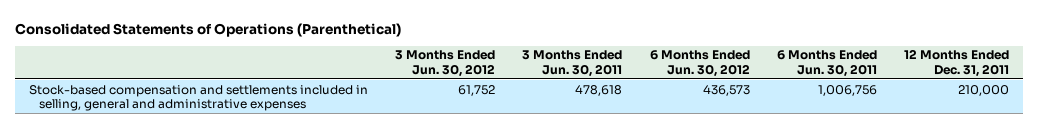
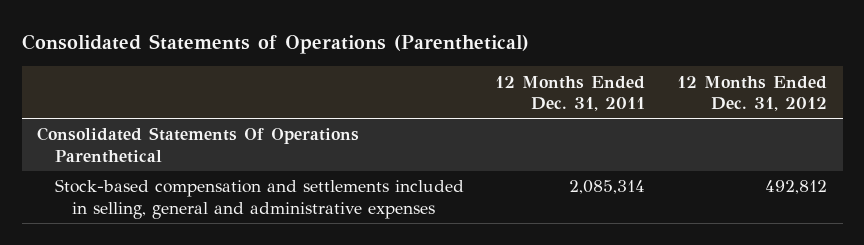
[395,50,496,77] 3 Months Ended Jun. 30, 2012 -> none
[522,50,623,77] 3 Months Ended Jun. 30, 2011 -> none
[649,50,750,77] 6 Months Ended Jun. 30, 2012 -> none
[776,50,877,77] 6 Months Ended Jun. 30, 2011 -> none
none -> [677,75,828,111] 12 Months Ended Dec. 31, 2012
none -> [37,127,360,163] Consolidated Statements Of Operations Parenthetical
[958,84,1010,96] 210,000 -> [569,180,646,195] 2,085,314

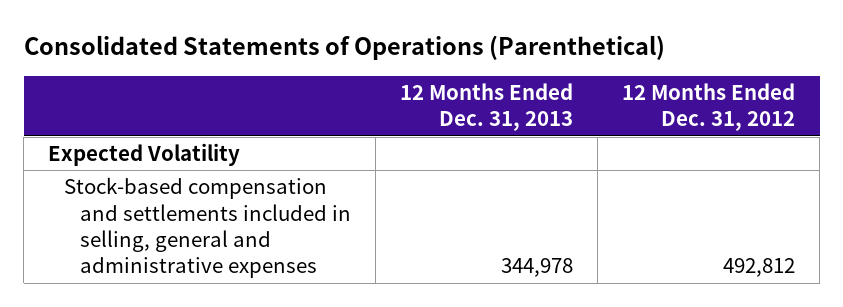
[495,75,646,111] 12 Months Ended Dec. 31, 2011 -> none
none -> [399,82,573,132] 12 Months Ended Dec. 31, 2013
[37,127,360,163] Consolidated Statements Of Operations Parenthetical -> [48,143,241,167] Expected Volatility

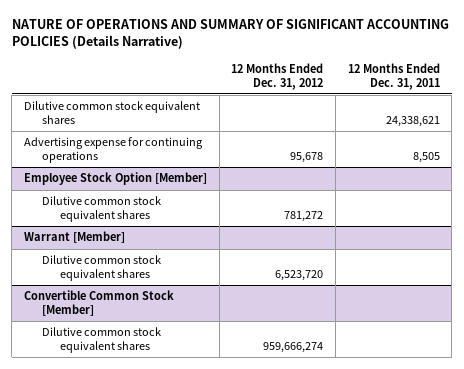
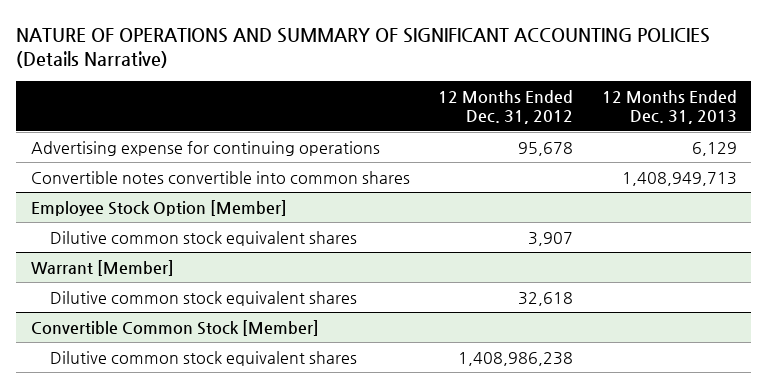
[347,62,440,90] 12 Months Ended Dec. 31, 2011 -> none
none -> [602,89,738,124] 12 Months Ended Dec. 31, 2013
[24,101,201,125] Dilutive common stock equivalent shares -> none
none -> [30,170,410,184] Convertible notes convertible into common shares
[284,211,324,223] 781,272 -> [528,231,574,246] 3,907
[275,270,324,282] 6,523,720 -> [518,291,574,306] 32,618
[263,342,324,354] 959,666,274 -> [458,351,574,366] 1,408,986,238

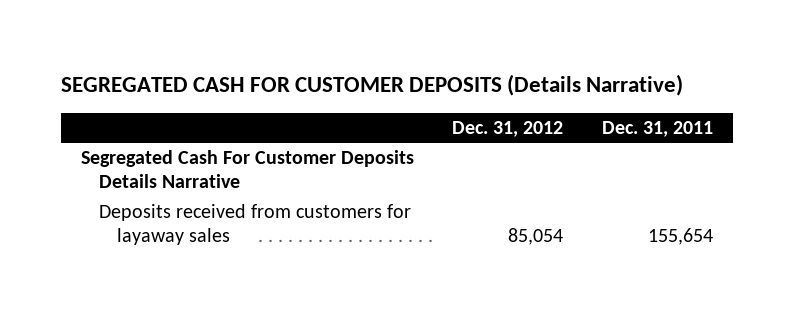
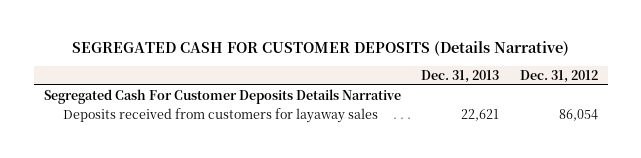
[602,120,714,137] Dec. 31, 2011 -> none
none -> [421,69,500,83] Dec. 31, 2013
[508,228,564,246] 85,054 -> [558,109,598,122] 86,054

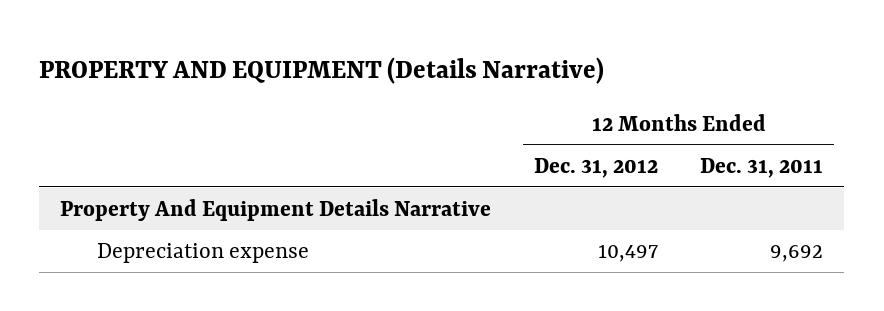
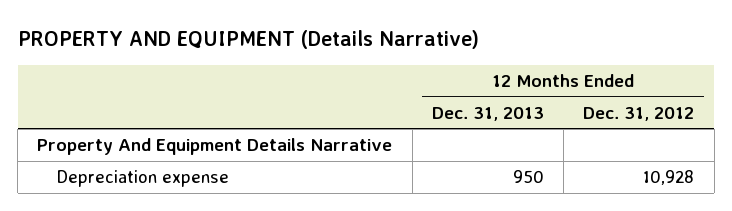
[700,157,824,178] Dec. 31, 2011 -> none
none -> [431,106,544,121] Dec. 31, 2013
[597,244,658,263] 10,497 -> [642,170,695,186] 10,928

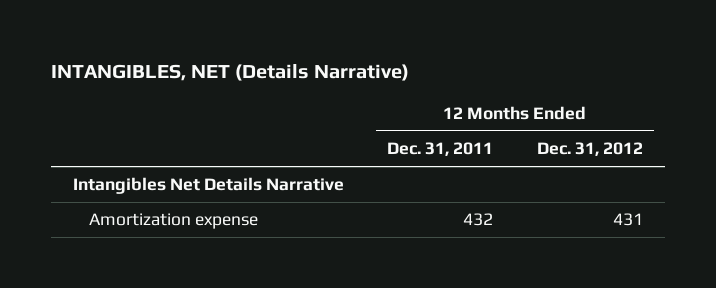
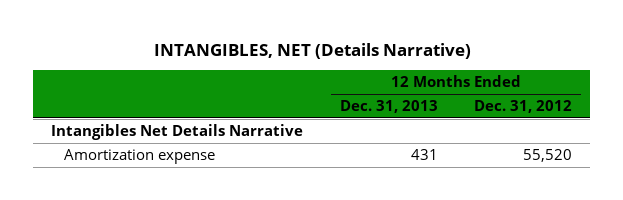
[387,142,494,157] Dec. 31, 2011 -> none
none -> [339,100,438,114] Dec. 31, 2013
[612,213,643,227] 431 -> [522,149,572,163] 55,520

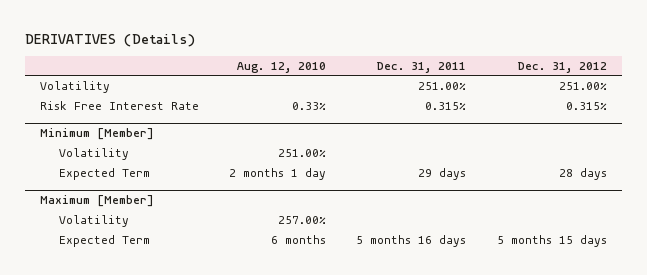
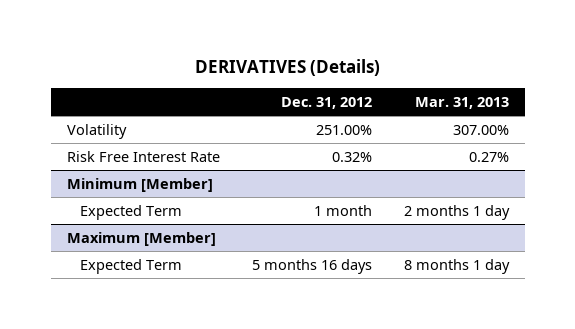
[237,61,327,73] Aug. 12, 2010 -> none
[377,61,467,73] Dec. 31, 2011 -> none
none -> [414,96,509,109] Mar. 31, 2013
[565,101,607,110] 0.315% -> [331,151,372,162] 0.32%
[58,147,129,160] Volatility -> none
[558,167,607,180] 28 days -> [313,204,372,216] 1 month
[58,214,129,227] Volatility -> none
[496,234,607,247] 5 months 15 days -> [251,258,372,274] 5 months 16 days

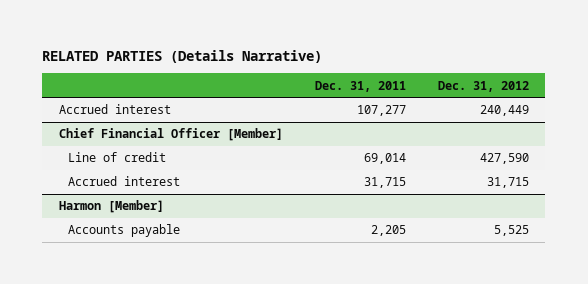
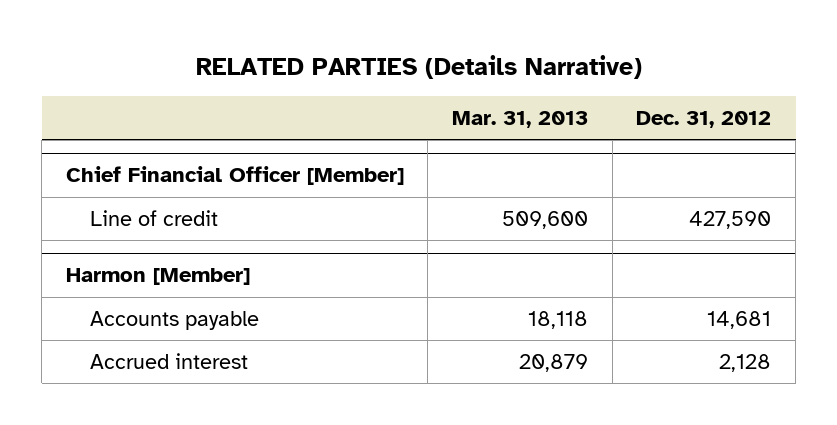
[314,80,406,92] Dec. 31, 2011 -> none
none -> [452,110,589,128] Mar. 31, 2013
[58,104,171,115] Accrued interest -> none
[67,176,180,187] Accrued interest -> none
[494,225,530,237] 5,525 -> [707,310,772,329] 14,681
none -> [90,352,249,369] Accrued interest

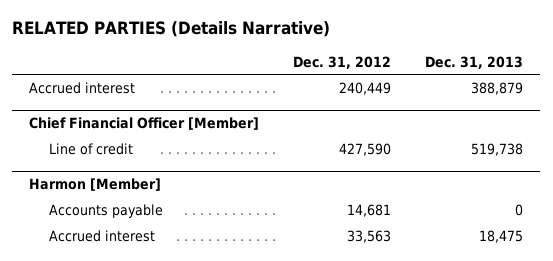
[452,110,589,128] Mar. 31, 2013 -> none
none -> [425,55,524,69] Dec. 31, 2013
none -> [29,82,136,95] Accrued interest
[719,353,772,372] 2,128 -> [347,230,392,244] 33,563

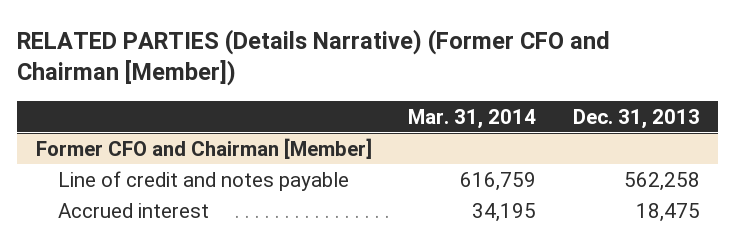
[12,21,331,38] RELATED PARTIES (Details Narrative) -> [17,28,611,87] RELATED PARTIES (Details Narrative) (Former CFO and Chairman [Member])
[293,55,392,69] Dec. 31, 2012 -> none
none -> [408,108,537,129] Mar. 31, 2014
[29,82,136,95] Accrued interest -> none
[29,117,260,131] Chief Financial Officer [Member] -> none
[29,178,162,192] Harmon [Member] -> none
[49,204,164,219] Accounts payable -> none
none -> [35,137,372,159] Former CFO and Chairman [Member]
[49,143,134,156] Line of credit -> [57,170,349,191] Line of credit and notes payable
[471,143,524,157] 519,738 -> [623,171,700,191] 562,258

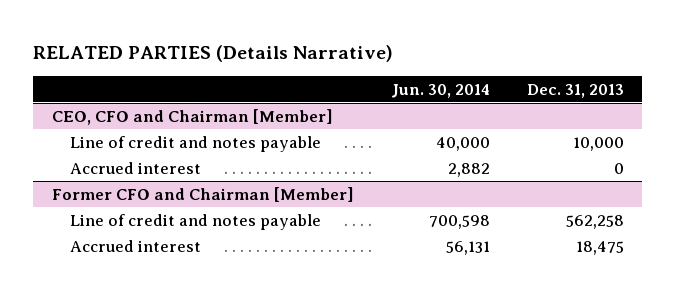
[17,28,611,87] RELATED PARTIES (Details Narrative) (Former CFO and Chairman [Member]) -> [33,45,394,63] RELATED PARTIES (Details Narrative)
[408,108,537,129] Mar. 31, 2014 -> none
none -> [390,83,490,98] Jun. 30, 2014
none -> [51,108,333,125] CEO, CFO and Chairman [Member]
none -> [69,135,321,152] Line of credit and notes payable
none -> [69,161,201,174] Accrued interest

